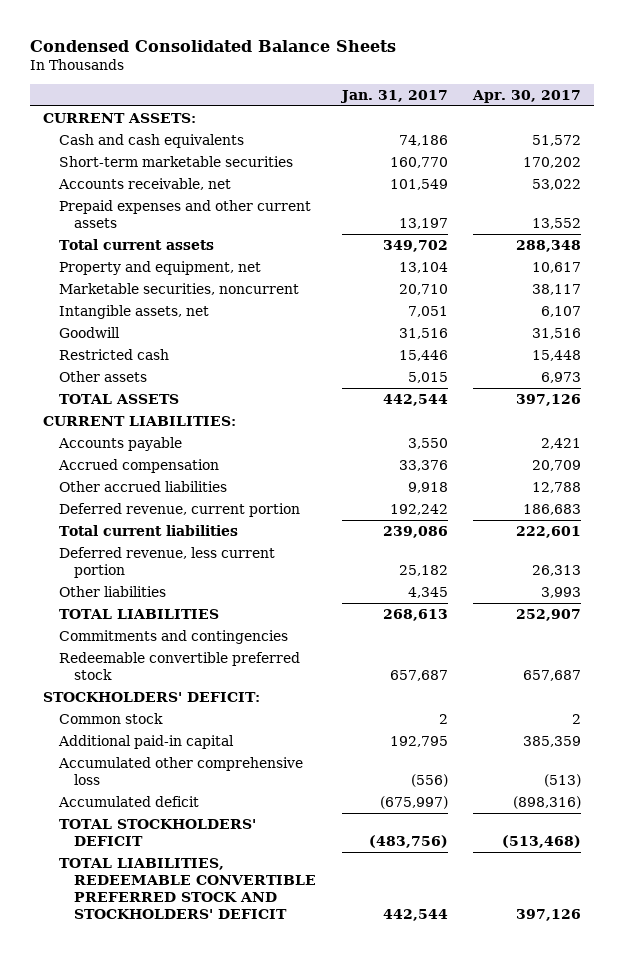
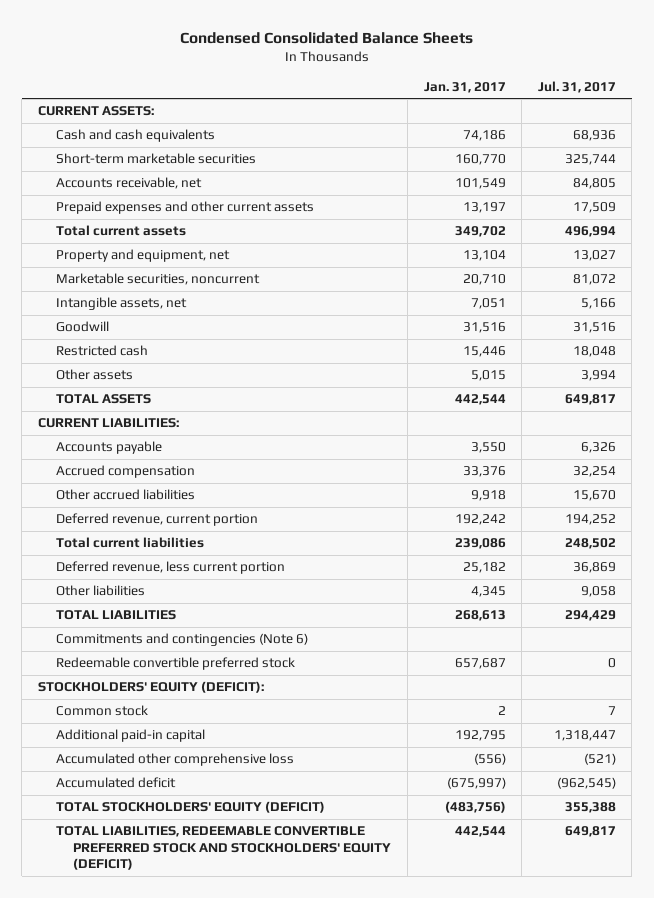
[472,90,582,104] Apr. 30, 2017 -> none
none -> [537,80,616,93] Jul. 31, 2017
[58,629,288,644] Commitments and contingencies -> [55,633,308,647] Commitments and contingencies (Note 6)
[42,691,260,702] STOCKHOLDERS' DEFICIT: -> [37,681,264,694] STOCKHOLDERS' EQUITY (DEFICIT):
[58,818,256,846] TOTAL STOCKHOLDERS' DEFICIT -> [55,801,325,814] TOTAL STOCKHOLDERS' EQUITY (DEFICIT)
[58,857,317,919] TOTAL LIABILITIES, REDEEMABLE CONVERTIBLE PREFERRED STOCK AND STOCKHOLDERS' DEFICIT -> [55,826,392,870] TOTAL LIABILITIES, REDEEMABLE CONVERTIBLE PREFERRED STOCK AND STOCKHOLDERS' EQUITY (DEFICIT)

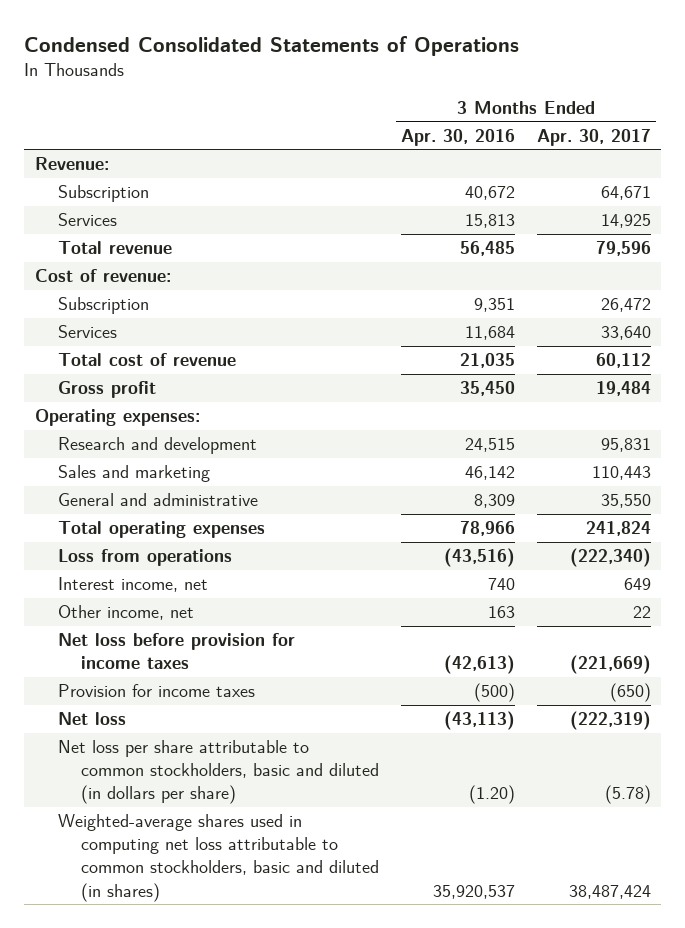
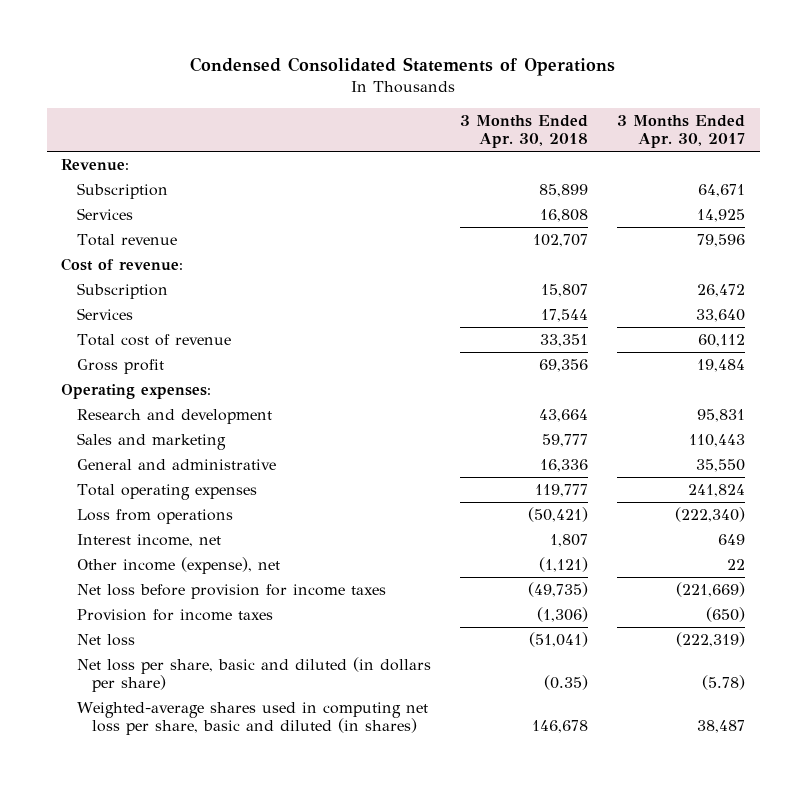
[400,128,515,146] Apr. 30, 2016 -> none
none -> [459,114,588,149] 3 Months Ended Apr. 30, 2018
[58,605,195,621] Other income, net -> [76,556,280,574] Other income (expense), net
[58,740,380,805] Net loss per share attributable to common stockholders, basic and diluted (in dollars per share) -> [76,656,431,693] Net loss per share, basic and diluted (in dollars per share)
[58,814,380,902] Weighted-average shares used in computing net loss attributable to common stockholders, basic and diluted (in shares) -> [76,701,428,736] Weighted-average shares used in computing net loss per share, basic and diluted (in shares)
[568,884,651,899] 38,487,424 -> [697,720,746,734] 38,487

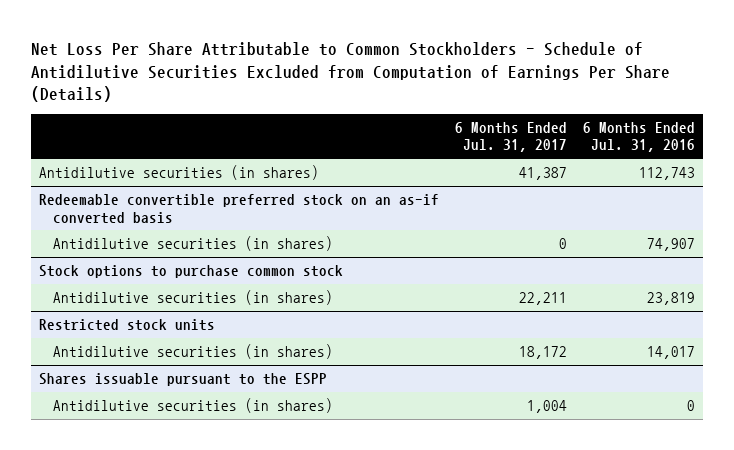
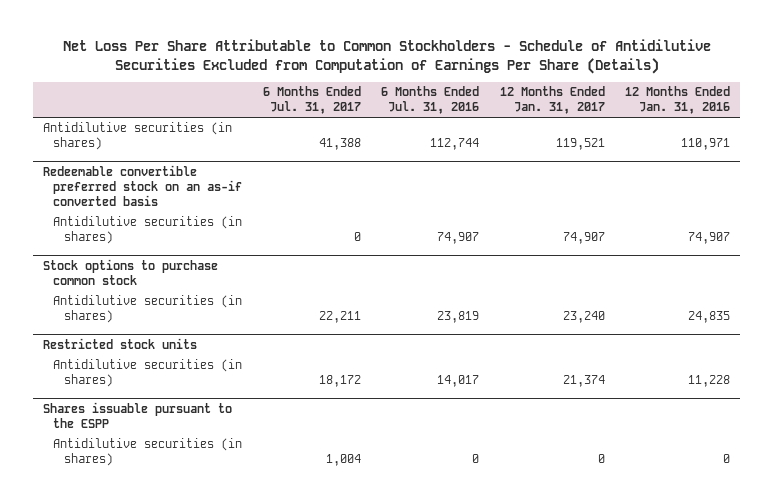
none -> [499,85,605,115] 12 Months Ended Jan. 31, 2017
none -> [624,85,730,115] 12 Months Ended Jan. 31, 2016
[519,166,568,180] 41,387 -> [318,138,361,151] 41,388
[639,166,696,180] 112,743 -> [430,138,480,151] 112,744

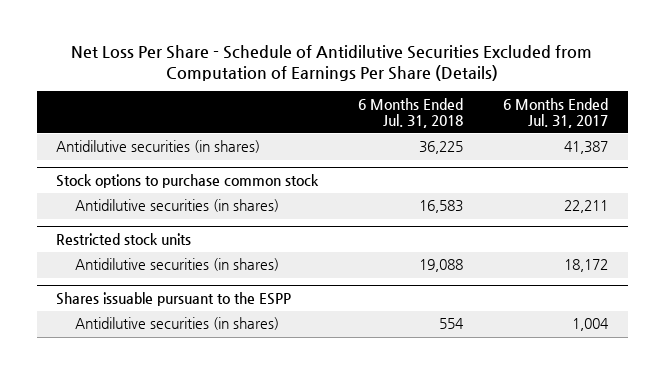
[62,39,711,74] Net Loss Per Share Attributable to Common Stockholders - Schedule of Antidilutive Securities Excluded from Computation of Earnings Per Share (Details) -> [71,45,593,82] Net Loss Per Share - Schedule of Antidilutive Securities Excluded from Computation of Earnings Per Share (Details)
[381,85,480,115] 6 Months Ended Jul. 31, 2016 -> none
[499,85,605,115] 12 Months Ended Jan. 31, 2017 -> none
[624,85,730,115] 12 Months Ended Jan. 31, 2016 -> none
none -> [358,97,464,128] 6 Months Ended Jul. 31, 2018
[43,164,243,207] Redeemable convertible preferred stock on an as-if converted basis -> none
[53,216,243,245] Antidilutive securities (in shares) -> none
[318,138,361,151] 41,388 -> [563,141,608,155] 41,387

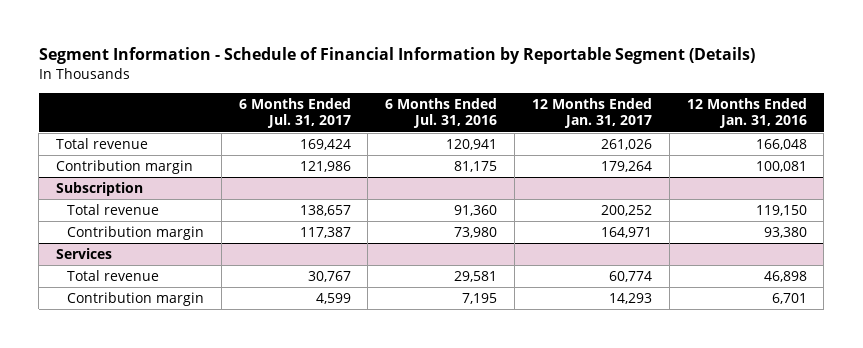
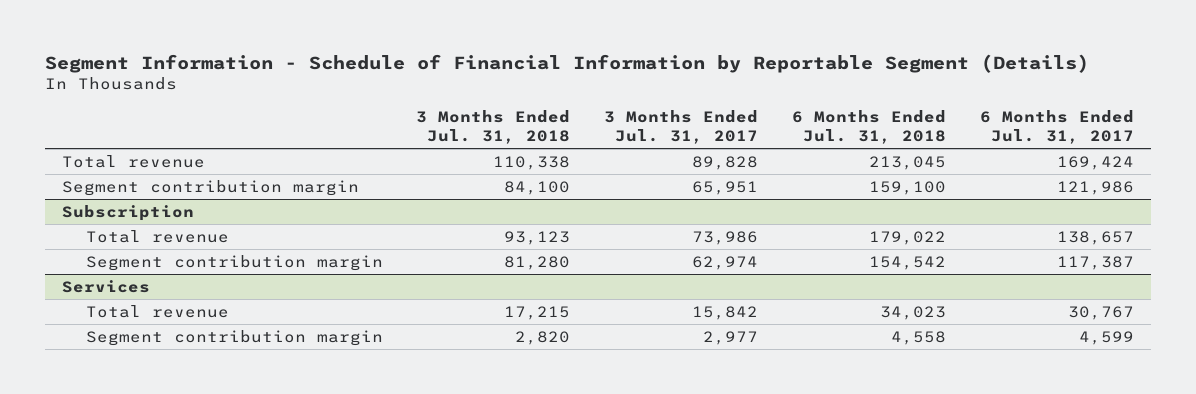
[385,98,498,129] 6 Months Ended Jul. 31, 2016 -> none
[531,98,652,129] 12 Months Ended Jan. 31, 2017 -> none
[686,98,807,129] 12 Months Ended Jan. 31, 2016 -> none
none -> [416,110,571,145] 3 Months Ended Jul. 31, 2018
none -> [604,110,759,145] 3 Months Ended Jul. 31, 2017
none -> [792,110,947,145] 6 Months Ended Jul. 31, 2018
[55,160,193,175] Contribution margin -> [61,179,359,196] Segment contribution margin
[66,226,204,241] Contribution margin -> [85,254,383,271] Segment contribution margin
[66,292,204,307] Contribution margin -> [85,329,383,346] Segment contribution margin

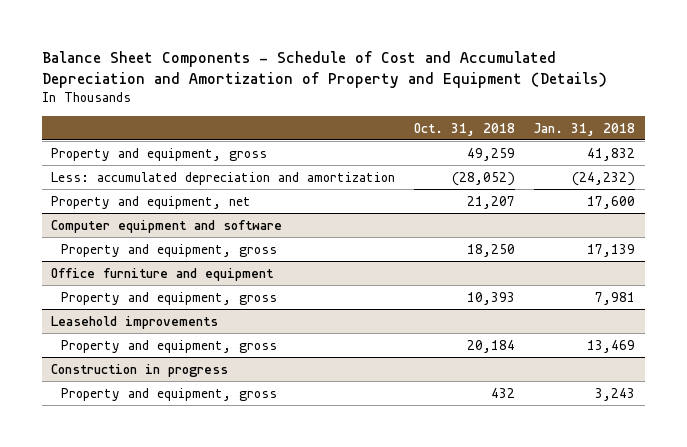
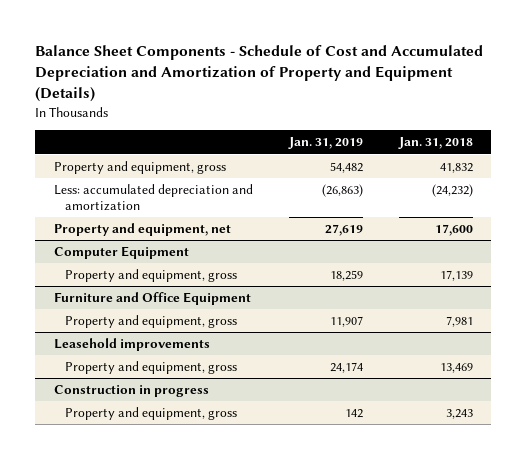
[414,122,516,136] Oct. 31, 2018 -> none
none -> [287,137,363,150] Jan. 31, 2019
[51,219,283,233] Computer equipment and software -> [53,246,189,260] Computer Equipment
[51,267,275,281] Office furniture and equipment -> [53,292,251,306] Furniture and Office Equipment

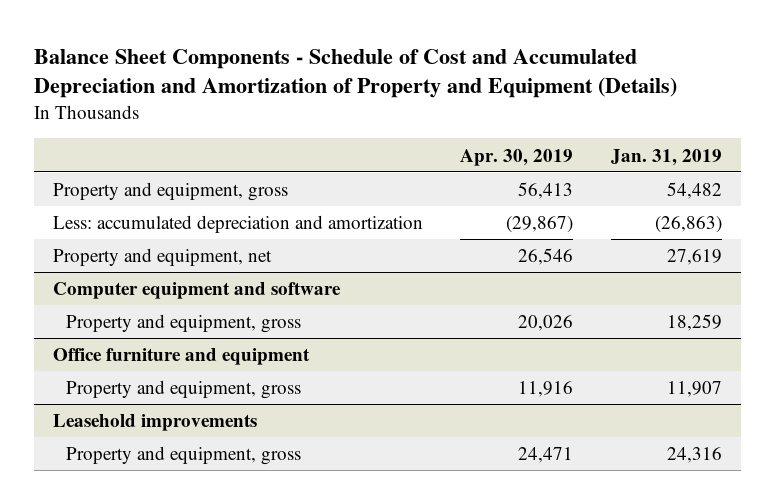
[397,137,473,150] Jan. 31, 2018 -> none
none -> [460,148,574,166] Apr. 30, 2019
[53,246,189,260] Computer Equipment -> [52,282,341,300] Computer equipment and software
[53,292,251,306] Furniture and Office Equipment -> [52,348,310,366] Office furniture and equipment
[53,385,209,398] Construction in progress -> none
[65,407,238,421] Property and equipment, gross -> none
[329,362,363,374] 24,174 -> [667,447,723,464] 24,316

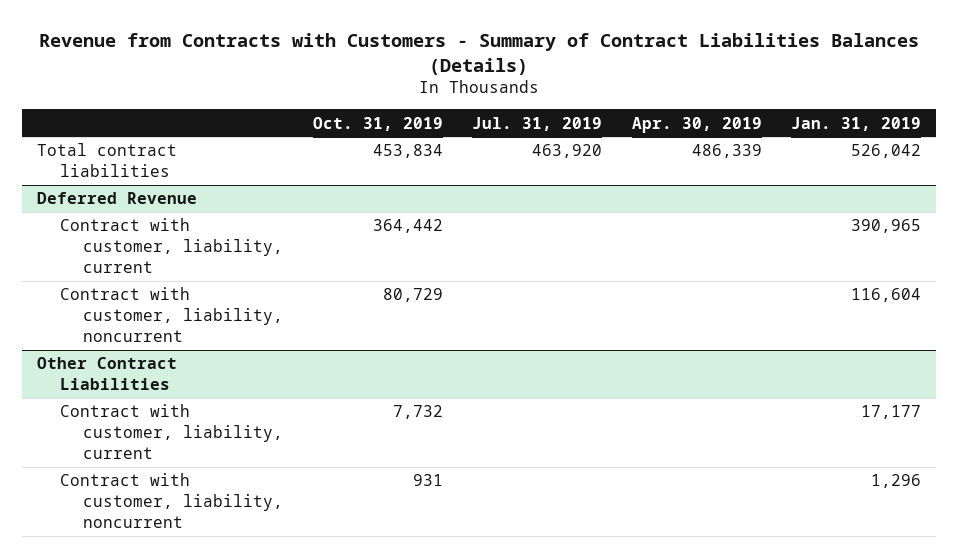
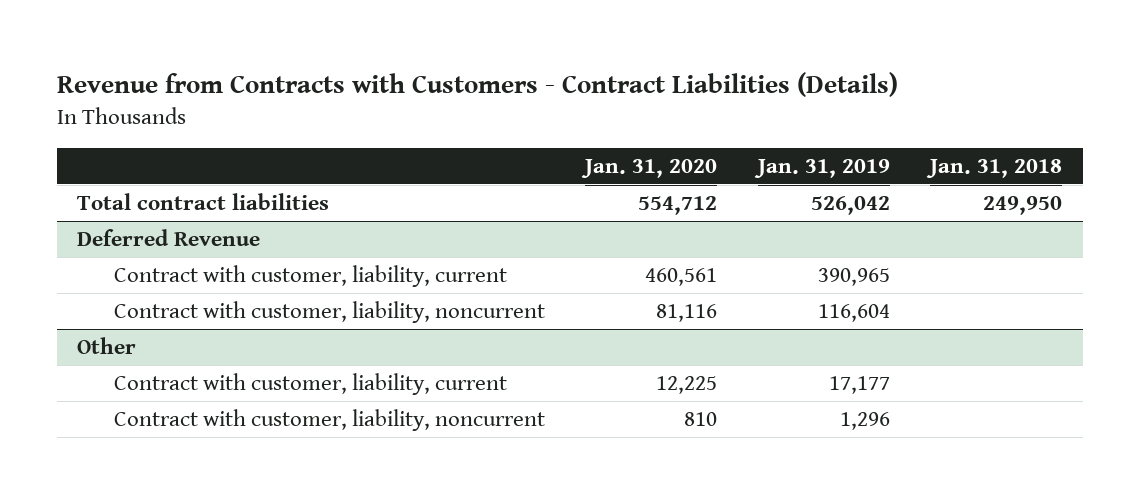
[38,32,919,75] Revenue from Contracts with Customers - Summary of Contract Liabilities Balances (Details) -> [57,72,899,98] Revenue from Contracts with Customers - Contract Liabilities (Details)
[312,116,443,131] Oct. 31, 2019 -> none
[472,116,603,131] Jul. 31, 2019 -> none
[631,116,762,133] Apr. 30, 2019 -> none
none -> [581,159,718,179] Jan. 31, 2020
none -> [926,159,1063,179] Jan. 31, 2018
[36,357,177,391] Other Contract Liabilities -> [77,337,137,355] Other

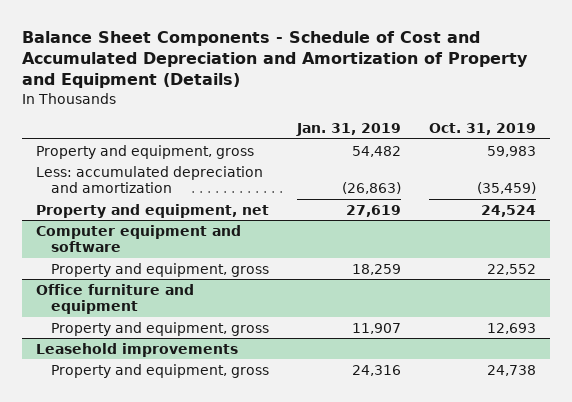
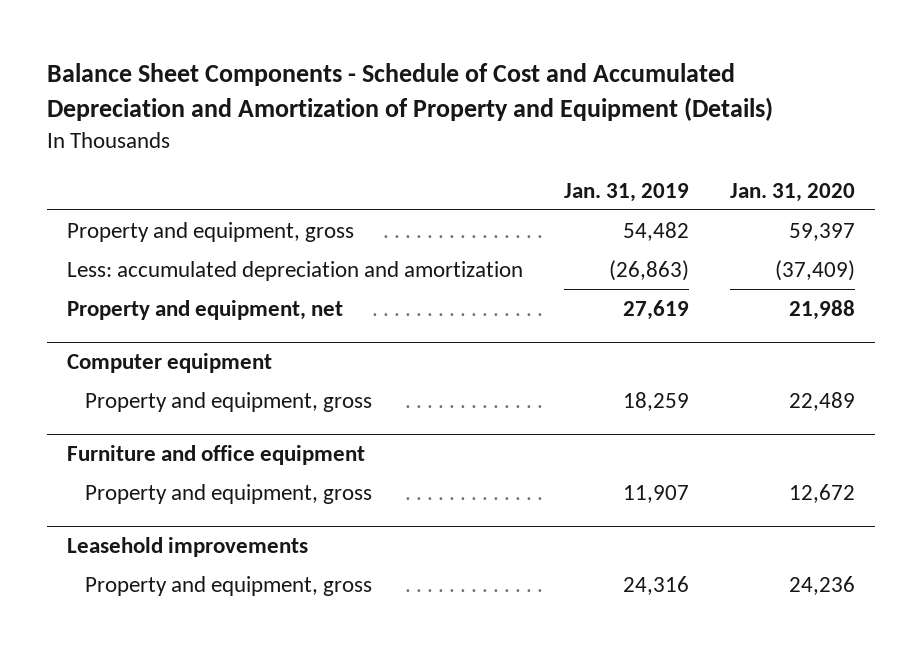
[428,123,536,136] Oct. 31, 2019 -> none
none -> [729,182,855,202] Jan. 31, 2020
[35,224,241,253] Computer equipment and software -> [66,353,272,374] Computer equipment
[35,283,194,315] Office furniture and equipment -> [66,445,365,466] Furniture and office equipment

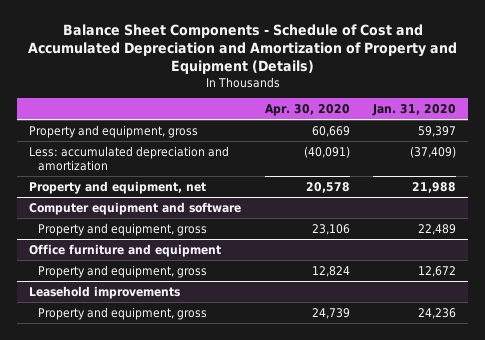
[563,182,689,202] Jan. 31, 2019 -> none
none -> [264,104,350,117] Apr. 30, 2020
[66,353,272,374] Computer equipment -> [28,201,241,215] Computer equipment and software
[66,445,365,466] Furniture and office equipment -> [28,243,221,257] Office furniture and equipment

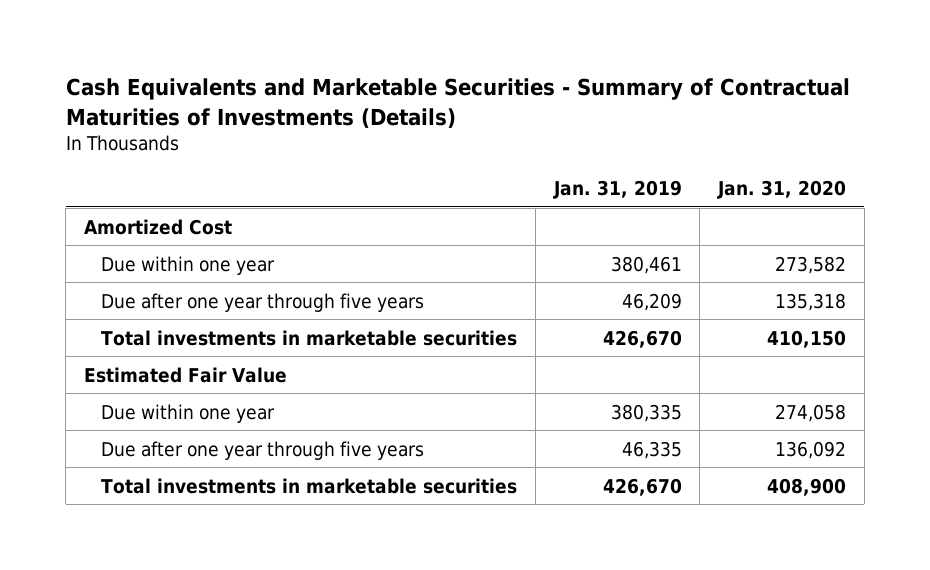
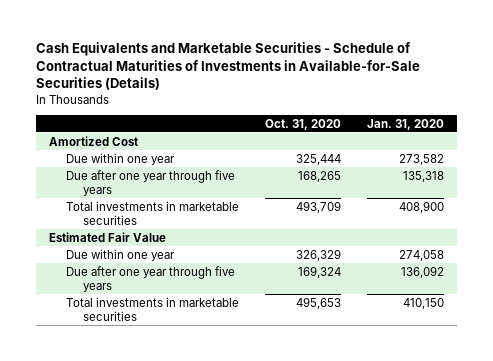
[65,78,850,128] Cash Equivalents and Marketable Securities - Summary of Contractual Maturities of Investments (Details) -> [35,42,420,91] Cash Equivalents and Marketable Securities - Schedule of Contractual Maturities of Investments in Available-for-Sale Securities (Details)
[552,179,682,199] Jan. 31, 2019 -> none
none -> [264,118,341,130] Oct. 31, 2020
[101,477,518,494] Total investments in marketable securities -> [65,200,239,225] Total investments in marketable securities
[101,329,518,346] Total investments in marketable securities -> [65,296,239,321] Total investments in marketable securities

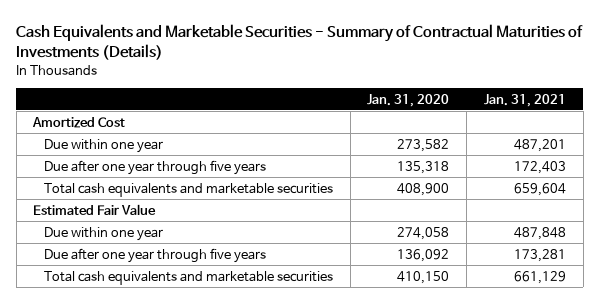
[35,42,420,91] Cash Equivalents and Marketable Securities - Schedule of Contractual Maturities of Investments in Available-for-Sale Securities (Details) -> [16,23,584,61] Cash Equivalents and Marketable Securities - Summary of Contractual Maturities of Investments (Details)
[264,118,341,130] Oct. 31, 2020 -> none
none -> [483,93,566,107] Jan. 31, 2021
[65,200,239,225] Total investments in marketable securities -> [43,182,333,197] Total cash equivalents and marketable securities
[65,296,239,321] Total investments in marketable securities -> [43,270,333,285] Total cash equivalents and marketable securities

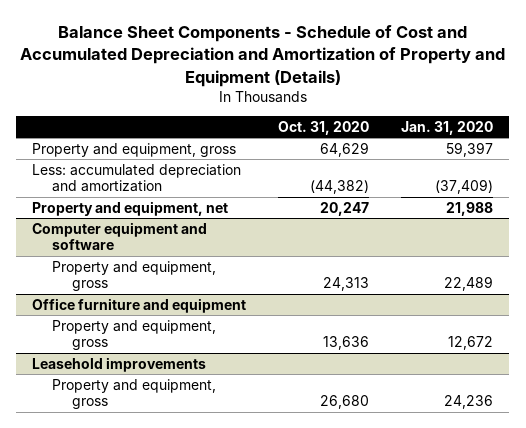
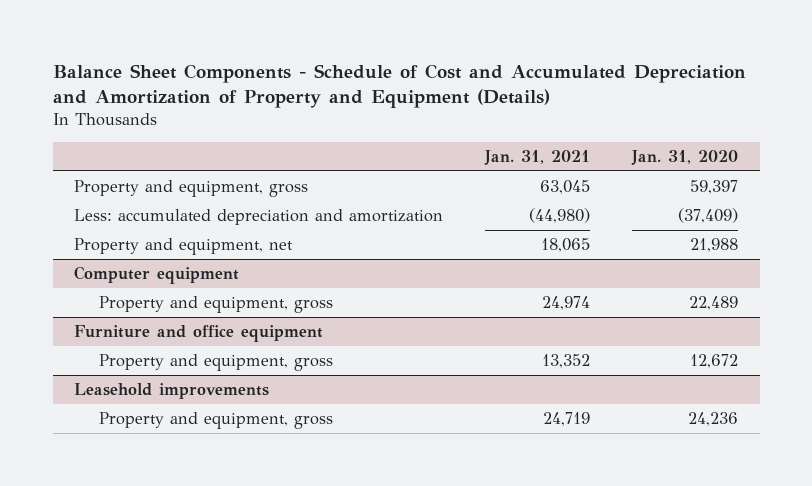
[278,120,370,135] Oct. 31, 2020 -> none
none -> [484,149,591,165] Jan. 31, 2021
[32,221,208,251] Computer equipment and software -> [73,266,239,285] Computer equipment
[32,297,247,313] Office furniture and equipment -> [73,325,323,343] Furniture and office equipment

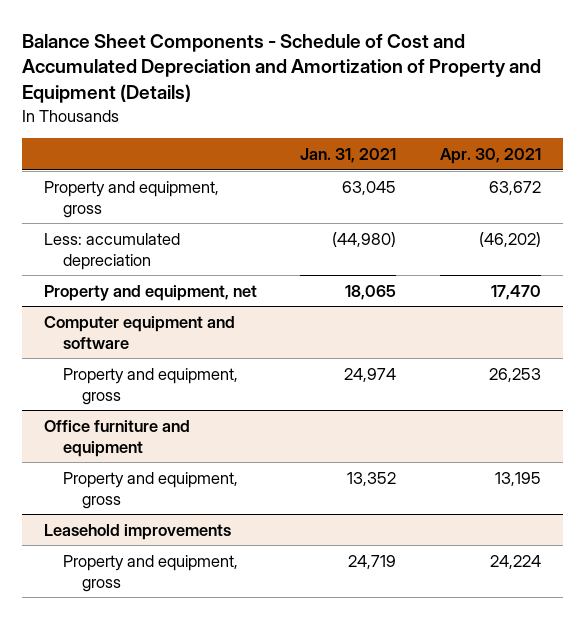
[631,149,739,165] Jan. 31, 2020 -> none
none -> [440,147,542,164] Apr. 30, 2021
[73,209,443,226] Less: accumulated depreciation and amortization -> [43,232,180,270] Less: accumulated depreciation
[73,266,239,285] Computer equipment -> [43,315,235,349] Computer equipment and software
[73,325,323,343] Furniture and office equipment -> [43,419,190,457] Office furniture and equipment

